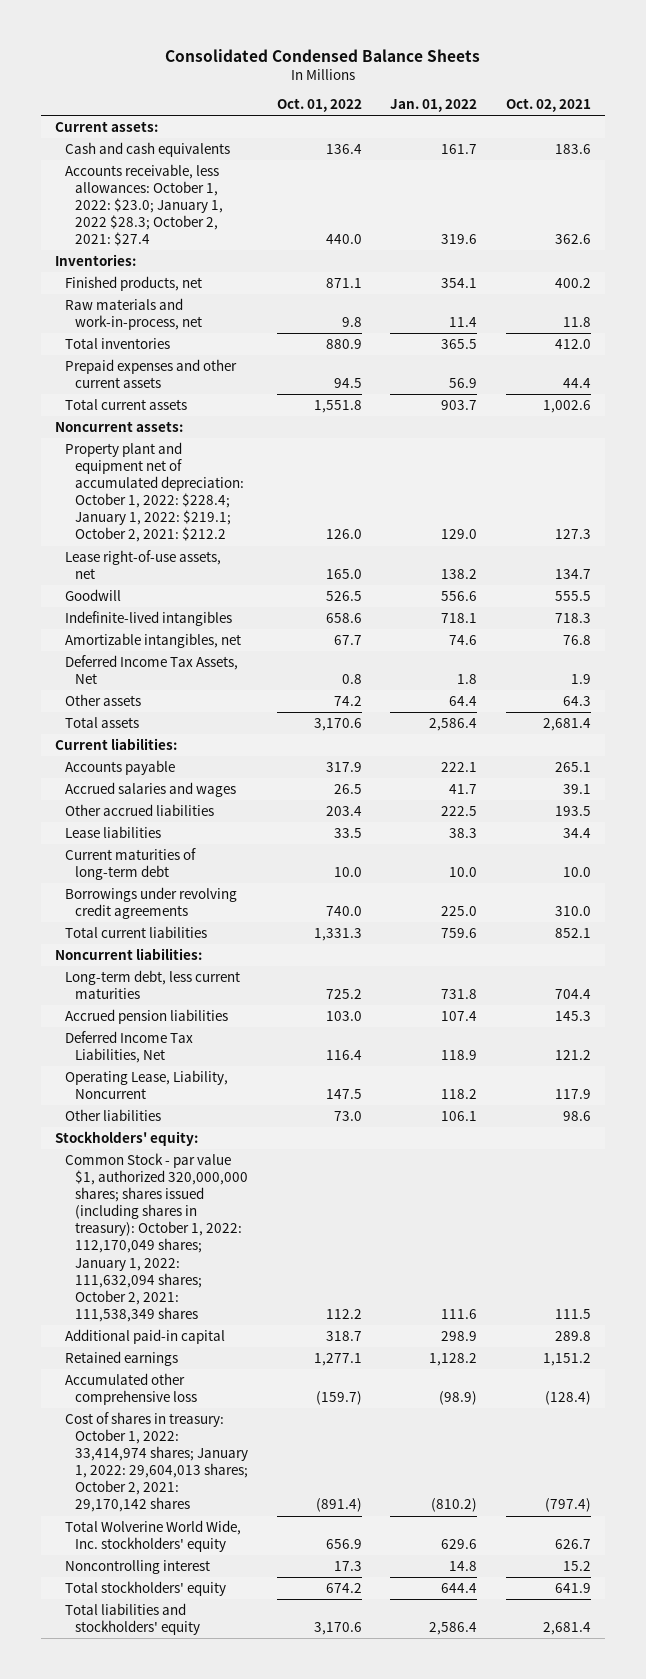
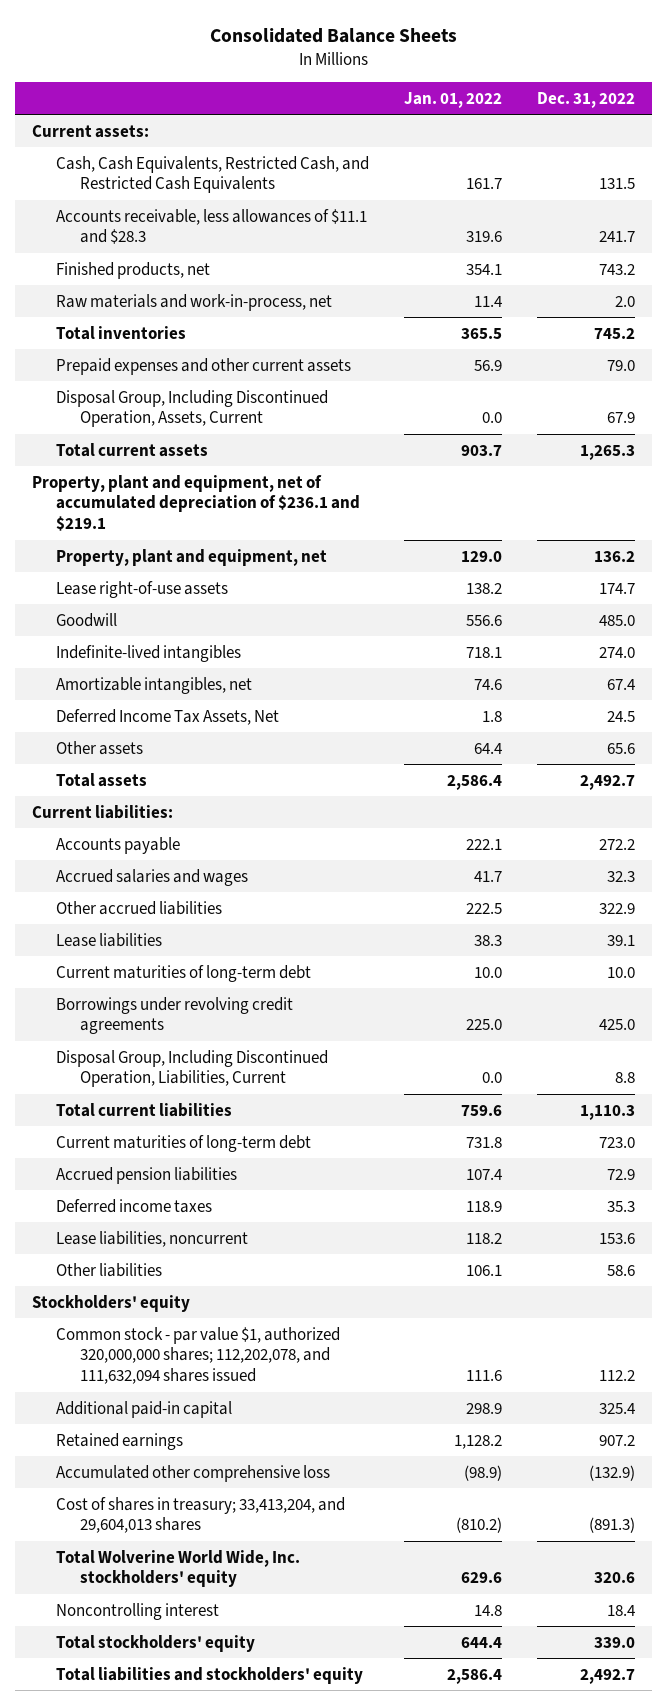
[164,48,480,62] Consolidated Condensed Balance Sheets -> [209,27,457,43] Consolidated Balance Sheets
[276,98,362,113] Oct. 01, 2022 -> none
[506,98,592,113] Oct. 02, 2021 -> none
none -> [536,91,635,108] Dec. 31, 2022
[54,253,136,266] Inventories: -> none
[65,141,231,157] Cash and cash equivalents -> [56,155,370,194] Cash, Cash Equivalents, Restricted Cash, and Restricted Cash Equivalents
[65,163,224,247] Accounts receivable, less allowances: October 1, 2022: $23.0; January 1, 2022 $28.3; October 2, 2021: $27.4 -> [56,208,368,245] Accounts receivable, less allowances of $11.1 and $28.3
none -> [56,389,329,428] Disposal Group, Including Discontinued Operation, Assets, Current
[54,420,183,432] Noncurrent assets: -> none
none -> [32,474,361,532] Property, plant and equipment, net of accumulated depreciation of $236.1 and $219.1
[65,441,245,543] Property plant and equipment net of accumulated depreciation: October 1, 2022: $228.4; January 1, 2022: $219.1; October 2, 2021: $212.2 -> [56,548,328,566] Property, plant and equipment, net
[65,549,222,580] Lease right-of-use assets, net -> [56,580,229,598] Lease right-of-use assets
none -> [56,1049,329,1088] Disposal Group, Including Discontinued Operation, Liabilities, Current
[54,947,202,960] Noncurrent liabilities: -> none
[65,969,241,1000] Long-term debt, less current maturities -> [56,1134,312,1152] Current maturities of long-term debt
[65,1030,194,1064] Deferred Income Tax Liabilities, Net -> [56,1198,213,1213] Deferred income taxes
[65,1069,229,1100] Operating Lease, Liability, Noncurrent -> [56,1230,249,1247] Lease liabilities, noncurrent
[54,1130,198,1146] Stockholders' equity: -> [32,1294,191,1312] Stockholders' equity
[65,1152,249,1322] Common Stock - par value $1, authorized 320,000,000 shares; shares issued (including shares in treasury): October 1, 2022: 112,170,049 shares; January 1, 2022: 111,632,094 shares; October 2, 2021: 111,538,349 shares -> [56,1326,341,1385] Common stock - par value $1, authorized 320,000,000 shares; 112,202,078, and 111,632,094 shares issued
[65,1411,249,1513] Cost of shares in treasury: October 1, 2022: 33,414,974 shares; January 1, 2022: 29,604,013 shares; October 2, 2021: 29,170,142 shares -> [56,1496,346,1534] Cost of shares in treasury; 33,413,204, and 29,604,013 shares

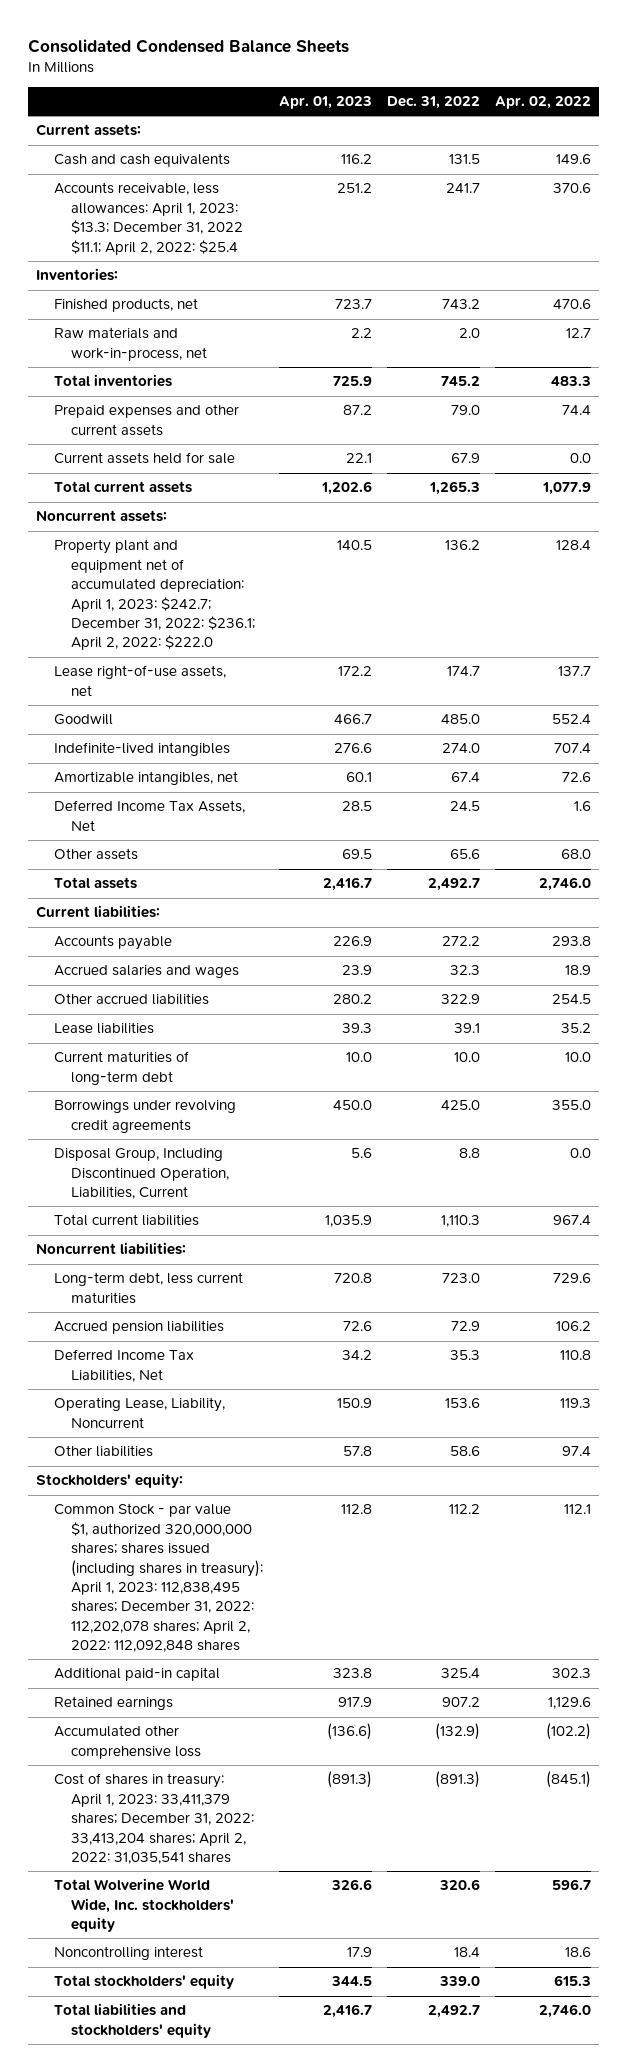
[209,27,457,43] Consolidated Balance Sheets -> [28,38,350,53] Consolidated Condensed Balance Sheets
[404,91,503,108] Jan. 01, 2022 -> none
none -> [278,96,372,110] Apr. 01, 2023
none -> [495,96,592,110] Apr. 02, 2022
[56,155,370,194] Cash, Cash Equivalents, Restricted Cash, and Restricted Cash Equivalents -> [53,153,230,168] Cash and cash equivalents
[56,208,368,245] Accounts receivable, less allowances of $11.1 and $28.3 -> [53,182,244,255] Accounts receivable, less allowances: April 1, 2023: $13.3; December 31, 2022 $11.1; April 2, 2022: $25.4
none -> [36,268,119,282] Inventories:
[56,389,329,428] Disposal Group, Including Discontinued Operation, Assets, Current -> [53,452,235,465] Current assets held for sale
[32,474,361,532] Property, plant and equipment, net of accumulated depreciation of $236.1 and $219.1 -> none
none -> [36,510,168,523] Noncurrent assets:
[56,548,328,566] Property, plant and equipment, net -> [53,539,256,651] Property plant and equipment net of accumulated depreciation: April 1, 2023: $242.7; December 31, 2022: $236.1; April 2, 2022: $222.0
[56,580,229,598] Lease right-of-use assets -> [53,665,226,696] Lease right-of-use assets, net
none -> [36,1242,187,1256] Noncurrent liabilities:
[56,1134,312,1152] Current maturities of long-term debt -> [53,1272,243,1304] Long-term debt, less current maturities
[56,1198,213,1213] Deferred income taxes -> [53,1349,194,1382] Deferred Income Tax Liabilities, Net
[56,1230,249,1247] Lease liabilities, noncurrent -> [53,1397,225,1428] Operating Lease, Liability, Noncurrent
[32,1294,191,1312] Stockholders' equity -> [36,1473,184,1489] Stockholders' equity:
[56,1326,341,1385] Common stock - par value $1, authorized 320,000,000 shares; 112,202,078, and 111,632,094 shares issued -> [53,1503,264,1653] Common Stock - par value $1, authorized 320,000,000 shares; shares issued (including shares in treasury): April 1, 2023: 112,838,495 shares; December 31, 2022: 112,202,078 shares; April 2, 2022: 112,092,848 shares
[56,1496,346,1534] Cost of shares in treasury; 33,413,204, and 29,604,013 shares -> [53,1773,255,1865] Cost of shares in treasury: April 1, 2023: 33,411,379 shares; December 31, 2022: 33,413,204 shares; April 2, 2022: 31,035,541 shares

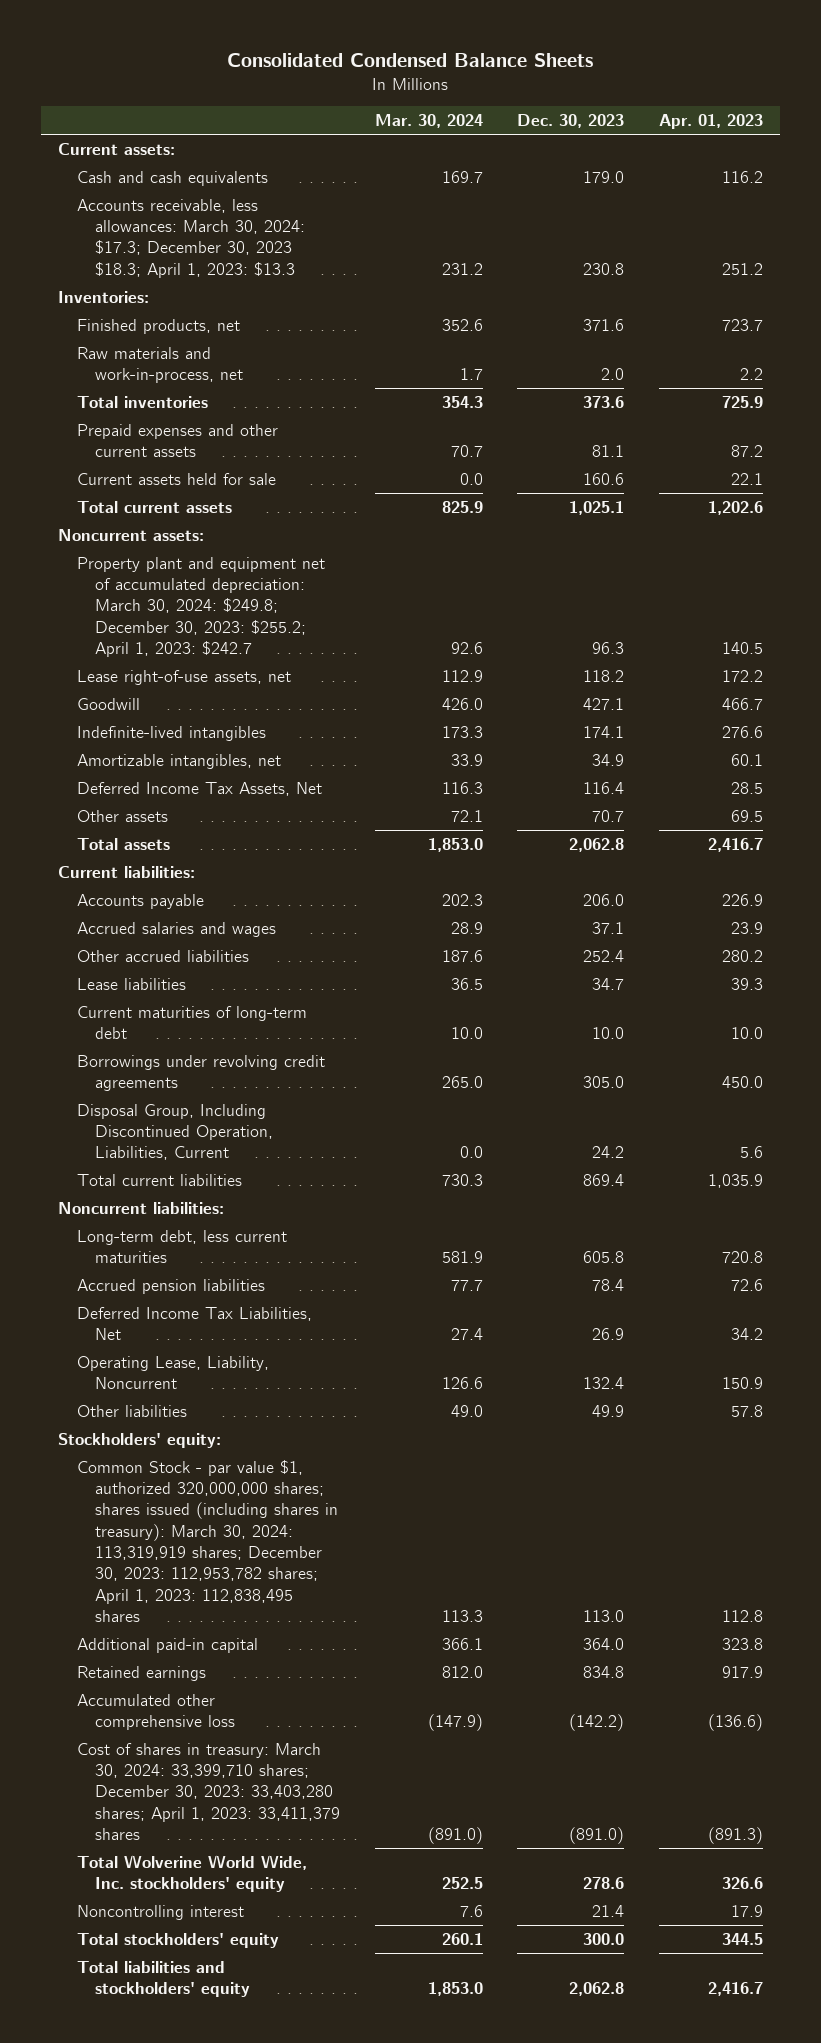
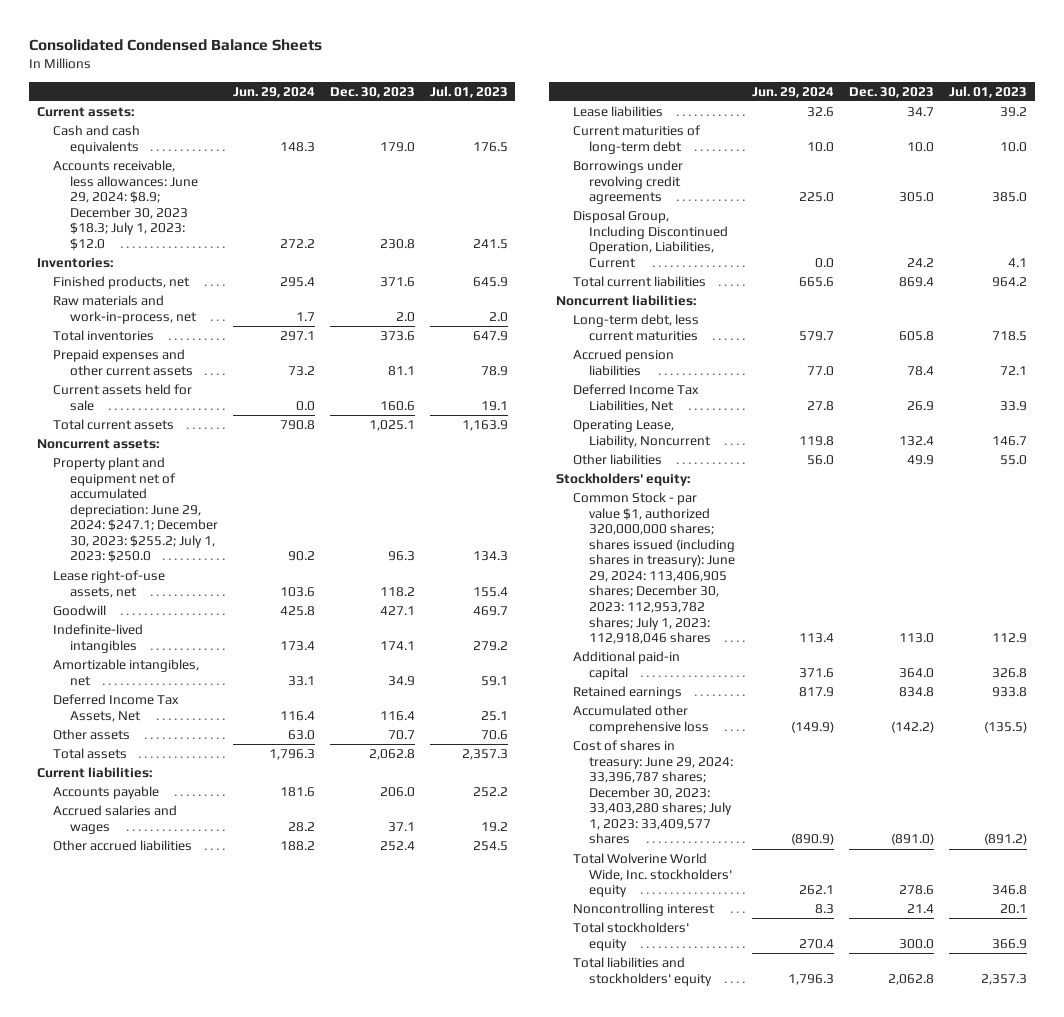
[374,114,483,129] Mar. 30, 2024 -> none
[658,114,763,130] Apr. 01, 2023 -> none
none -> [232,86,315,98] Jun. 29, 2024
none -> [429,85,508,98] Jul. 01, 2023
[76,198,306,278] Accounts receivable, less allowances: March 30, 2024: $17.3; December 30, 2023 $18.3; April 1, 2023: $13.3 -> [53,159,198,250] Accounts receivable, less allowances: June 29, 2024: $8.9; December 30, 2023 $18.3; July 1, 2023: $12.0
[76,556,325,658] Property plant and equipment net of accumulated depreciation: March 30, 2024: $249.8; December 30, 2023: $255.2; April 1, 2023: $242.7 -> [53,456,218,563] Property plant and equipment net of accumulated depreciation: June 29, 2024: $247.1; December 30, 2023: $255.2; July 1, 2023: $250.0
[76,1459,339,1623] Common Stock - par value $1, authorized 320,000,000 shares; shares issued (including shares in treasury): March 30, 2024: 113,319,919 shares; December 30, 2023: 112,953,782 shares; April 1, 2023: 112,838,495 shares -> [572,491,736,645] Common Stock - par value $1, authorized 320,000,000 shares; shares issued (including shares in treasury): June 29, 2024: 113,406,905 shares; December 30, 2023: 112,953,782 shares; July 1, 2023: 112,918,046 shares
[76,1742,341,1841] Cost of shares in treasury: March 30, 2024: 33,399,710 shares; December 30, 2023: 33,403,280 shares; April 1, 2023: 33,411,379 shares -> [572,739,734,845] Cost of shares in treasury: June 29, 2024: 33,396,787 shares; December 30, 2023: 33,403,280 shares; July 1, 2023: 33,409,577 shares

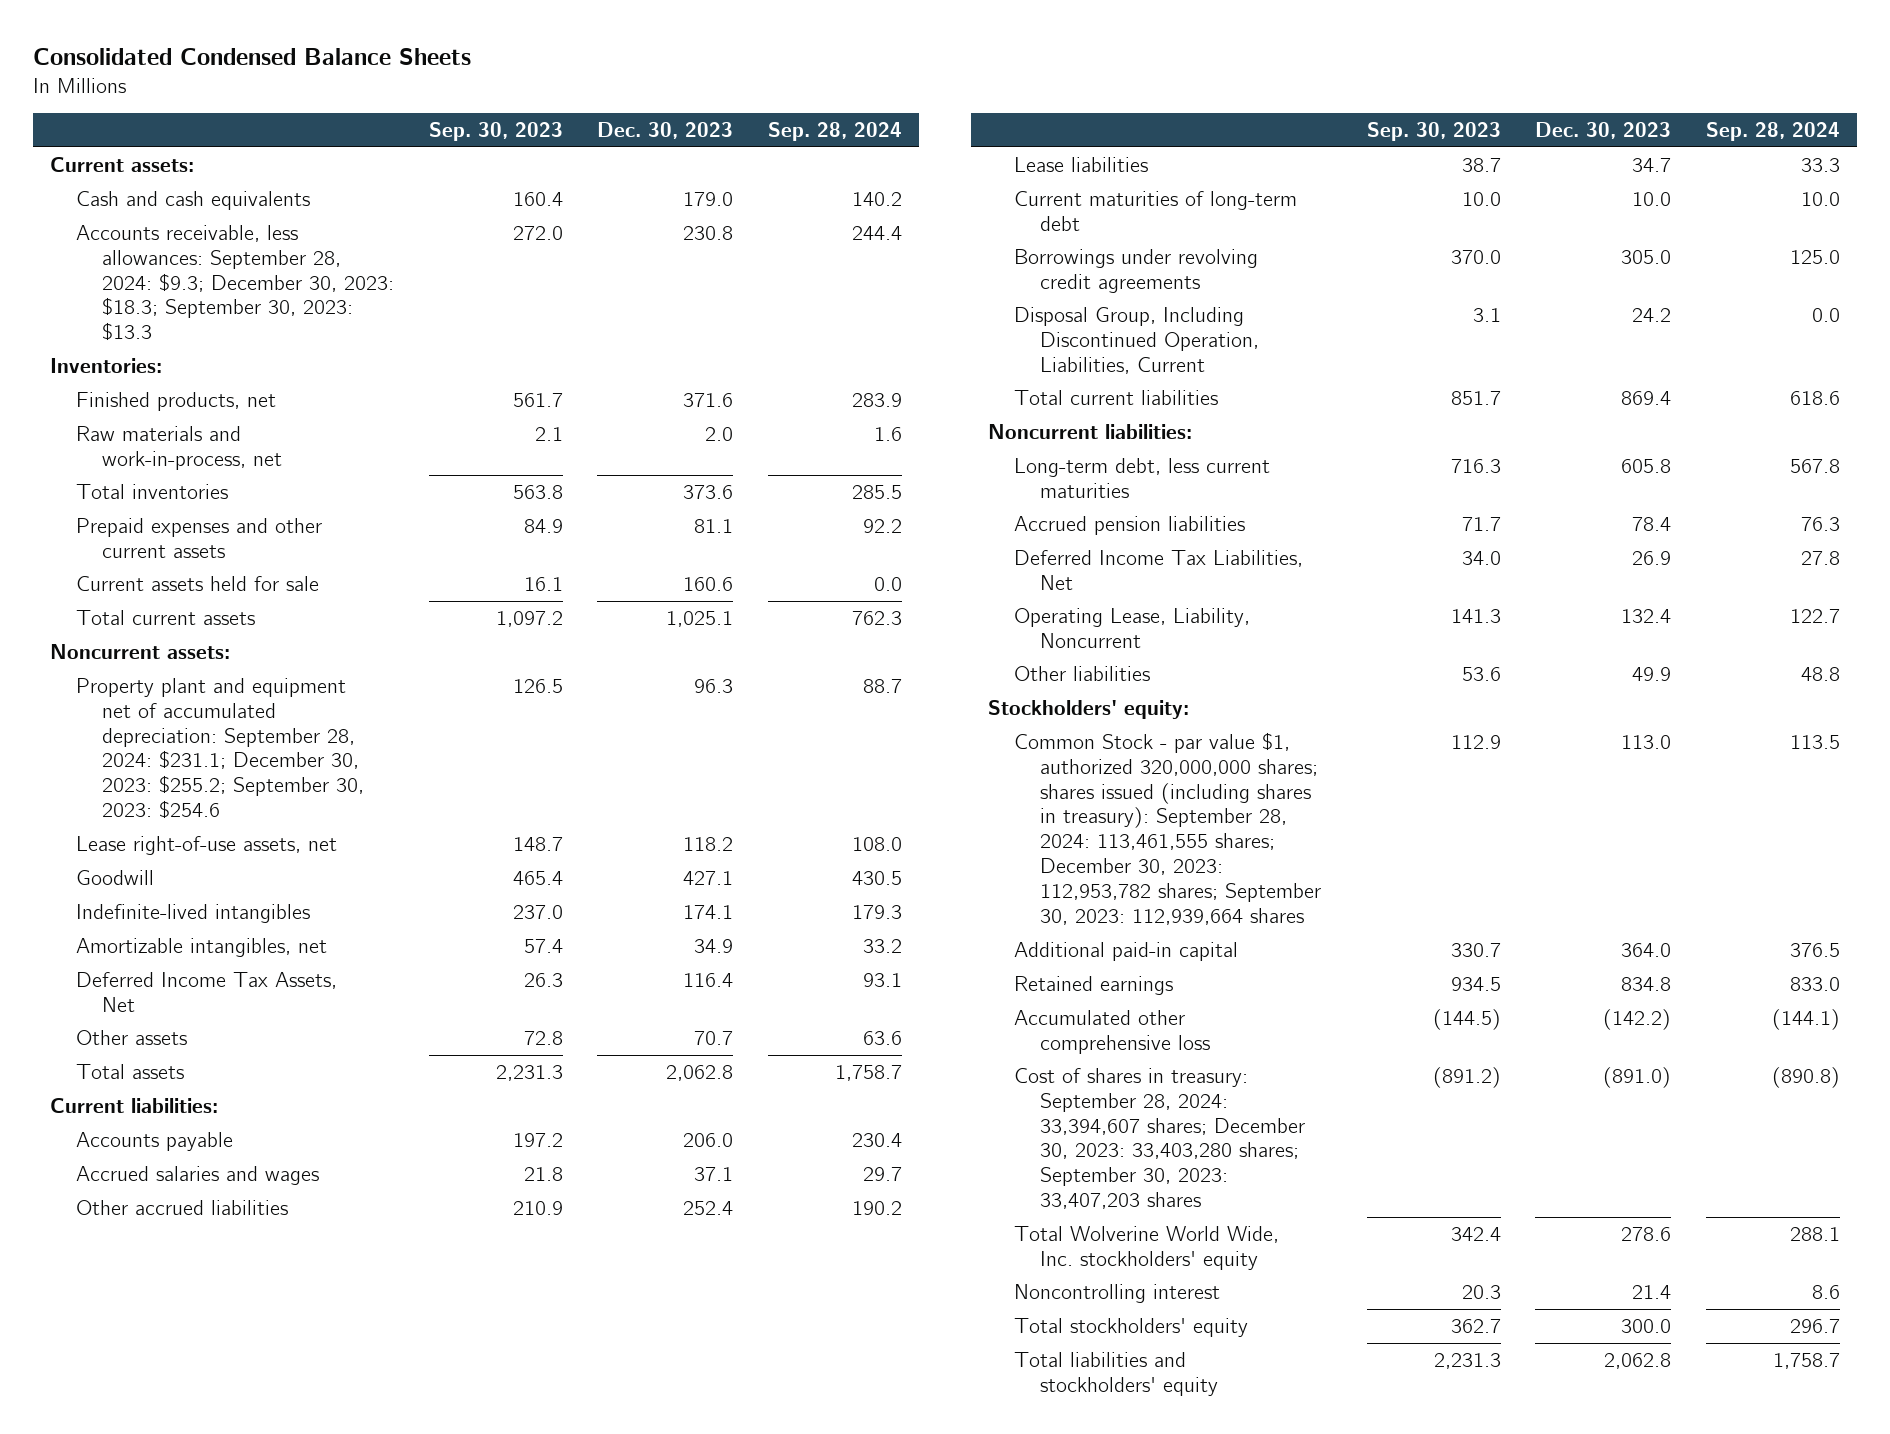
[232,86,315,98] Jun. 29, 2024 -> none
[429,85,508,98] Jul. 01, 2023 -> none
none -> [428,121,563,141] Sep. 30, 2023
none -> [768,121,903,141] Sep. 28, 2024
[53,159,198,250] Accounts receivable, less allowances: June 29, 2024: $8.9; December 30, 2023 $18.3; July 1, 2023: $12.0 -> [76,224,395,342] Accounts receivable, less allowances: September 28, 2024: $9.3; December 30, 2023: $18.3; September 30, 2023: $13.3
[53,456,218,563] Property plant and equipment net of accumulated depreciation: June 29, 2024: $247.1; December 30, 2023: $255.2; July 1, 2023: $250.0 -> [76,677,365,820] Property plant and equipment net of accumulated depreciation: September 28, 2024: $231.1; December 30, 2023: $255.2; September 30, 2023: $254.6
[572,491,736,645] Common Stock - par value $1, authorized 320,000,000 shares; shares issued (including shares in treasury): June 29, 2024: 113,406,905 shares; December 30, 2023: 112,953,782 shares; July 1, 2023: 112,918,046 shares -> [1014,731,1322,926] Common Stock - par value $1, authorized 320,000,000 shares; shares issued (including shares in treasury): September 28, 2024: 113,461,555 shares; December 30, 2023: 112,953,782 shares; September 30, 2023: 112,939,664 shares
[572,739,734,845] Cost of shares in treasury: June 29, 2024: 33,396,787 shares; December 30, 2023: 33,403,280 shares; July 1, 2023: 33,409,577 shares -> [1014,1067,1306,1210] Cost of shares in treasury: September 28, 2024: 33,394,607 shares; December 30, 2023: 33,403,280 shares; September 30, 2023: 33,407,203 shares

